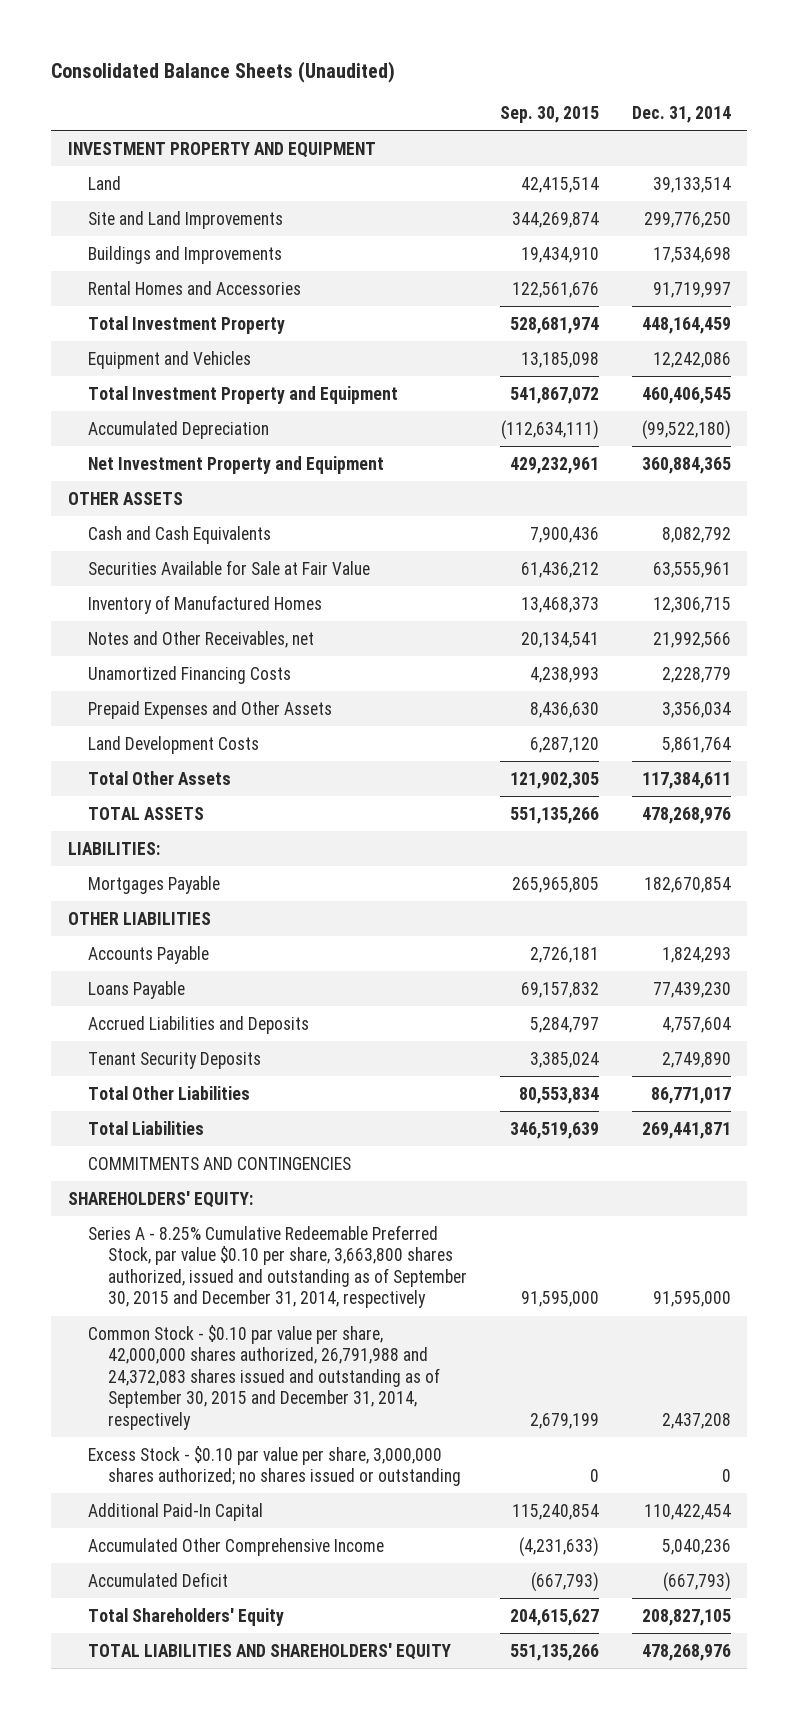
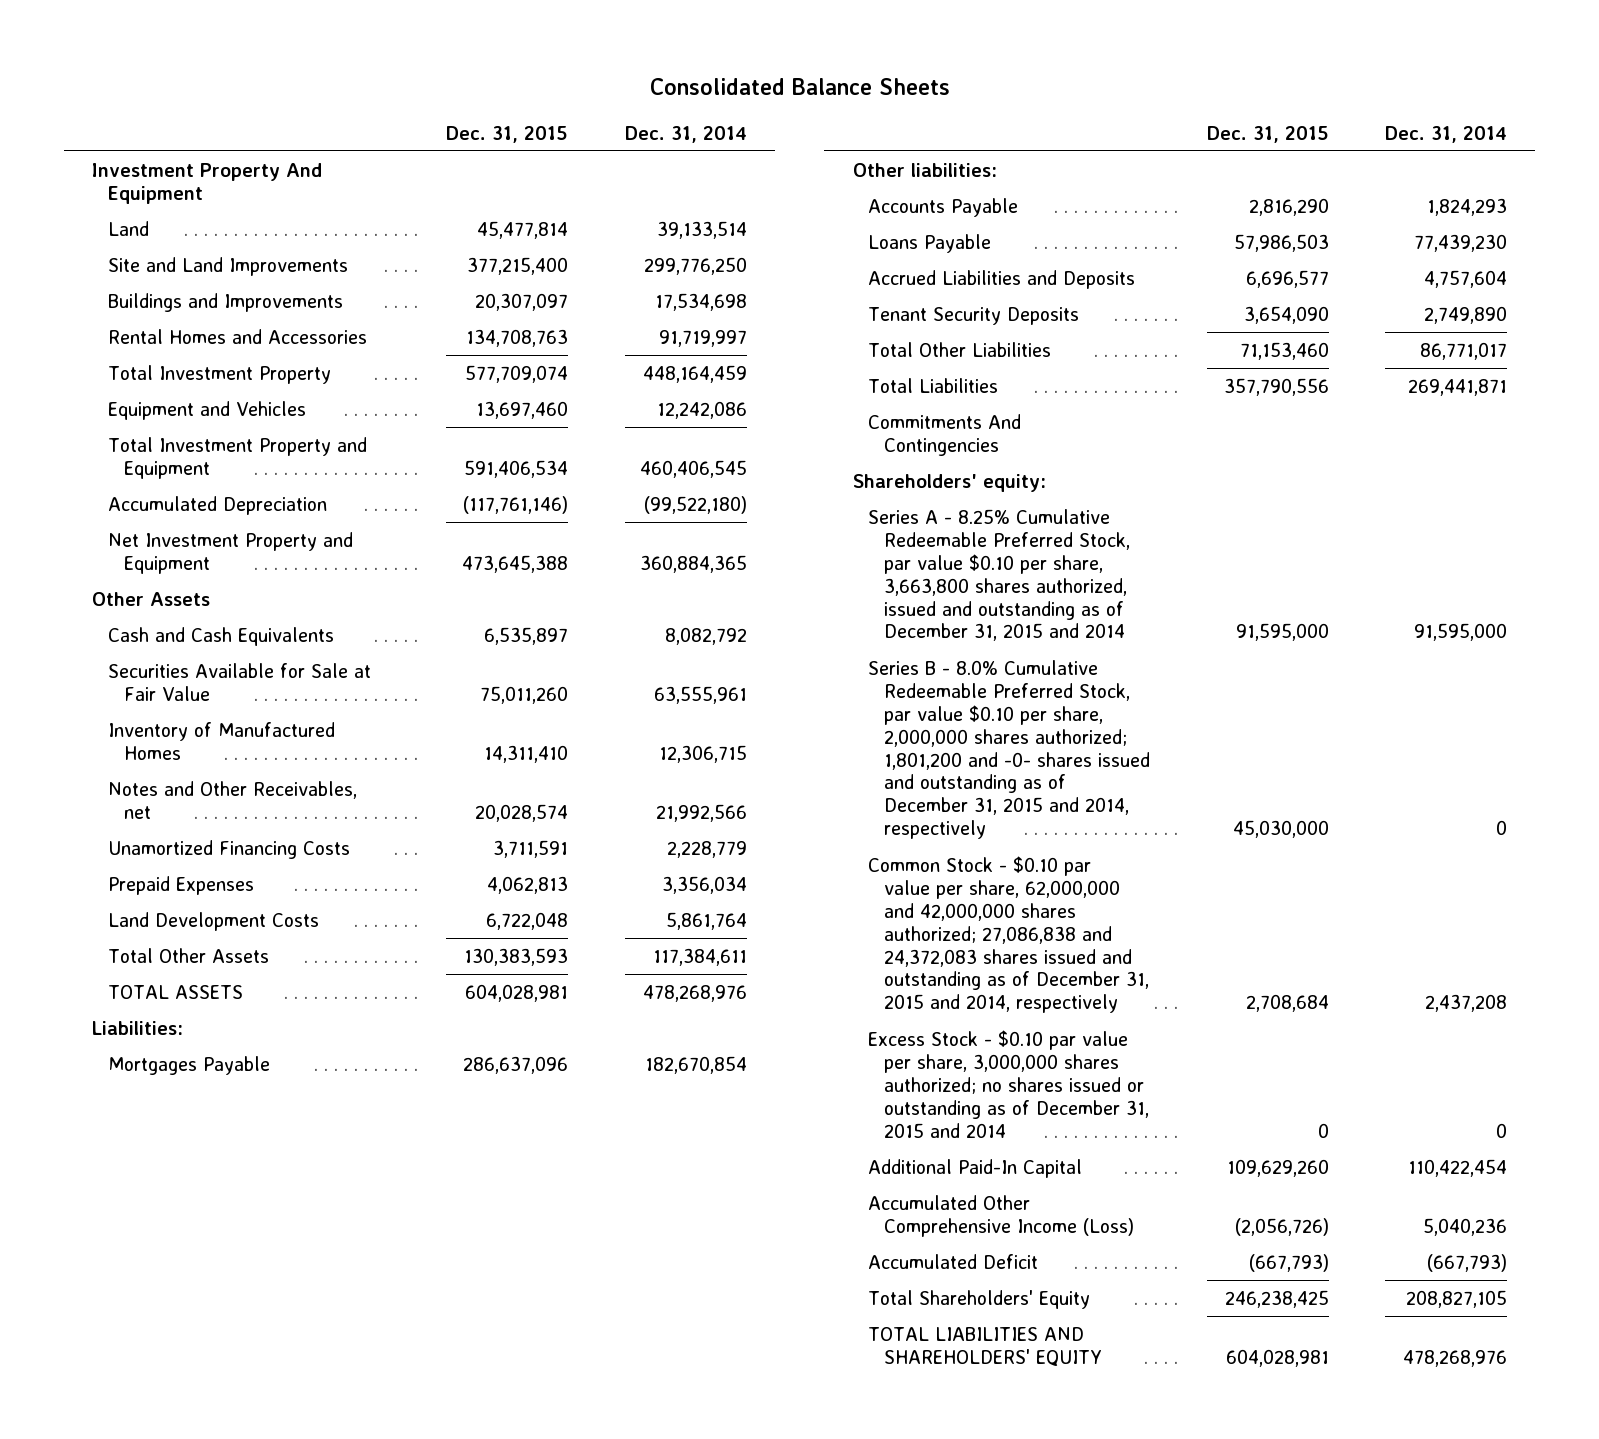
[51,61,396,84] Consolidated Balance Sheets (Unaudited) -> [649,77,950,95] Consolidated Balance Sheets
[500,105,600,123] Sep. 30, 2015 -> none
none -> [446,125,569,143] Dec. 31, 2015
[67,141,376,158] INVESTMENT PROPERTY AND EQUIPMENT -> [92,162,323,204] Investment Property And Equipment
[67,491,183,505] OTHER ASSETS -> [92,591,211,606] Other Assets
[87,700,332,719] Prepaid Expenses and Other Assets -> [108,875,255,895] Prepaid Expenses
[67,841,160,855] LIABILITIES: -> [92,1020,184,1035] Liabilities:
[67,911,211,925] OTHER LIABILITIES -> [852,162,997,177] Other liabilities:
[87,1156,351,1170] COMMITMENTS AND CONTINGENCIES -> [868,413,1022,456] Commitments And Contingencies
[67,1190,253,1208] SHAREHOLDERS' EQUITY: -> [852,473,1046,492] Shareholders' equity:
[87,1224,468,1309] Series A - 8.25% Cumulative Redeemable Preferred Stock, par value $0.10 per share, 3,663,800 shares authorized, issued and outstanding as of September 30, 2015 and December 31, 2014, respectively -> [868,508,1131,642] Series A - 8.25% Cumulative Redeemable Preferred Stock, par value $0.10 per share, 3,663,800 shares authorized, issued and outstanding as of December 31, 2015 and 2014
none -> [868,659,1151,840] Series B - 8.0% Cumulative Redeemable Preferred Stock, par value $0.10 per share, 2,000,000 shares authorized; 1,801,200 and -0- shares issued and outstanding as of December 31, 2015 and 2014, respectively
[87,1324,441,1431] Common Stock - $0.10 par value per share, 42,000,000 shares authorized, 26,791,988 and 24,372,083 shares issued and outstanding as of September 30, 2015 and December 31, 2014, respectively -> [868,855,1150,1014] Common Stock - $0.10 par value per share, 62,000,000 and 42,000,000 shares authorized; 27,086,838 and 24,372,083 shares issued and outstanding as of December 31, 2015 and 2014, respectively
[87,1445,462,1487] Excess Stock - $0.10 par value per share, 3,000,000 shares authorized; no shares issued or outstanding -> [868,1029,1150,1138] Excess Stock - $0.10 par value per share, 3,000,000 shares authorized; no shares issued or outstanding as of December 31, 2015 and 2014
[87,1537,384,1556] Accumulated Other Comprehensive Income -> [868,1194,1135,1237] Accumulated Other Comprehensive Income (Loss)

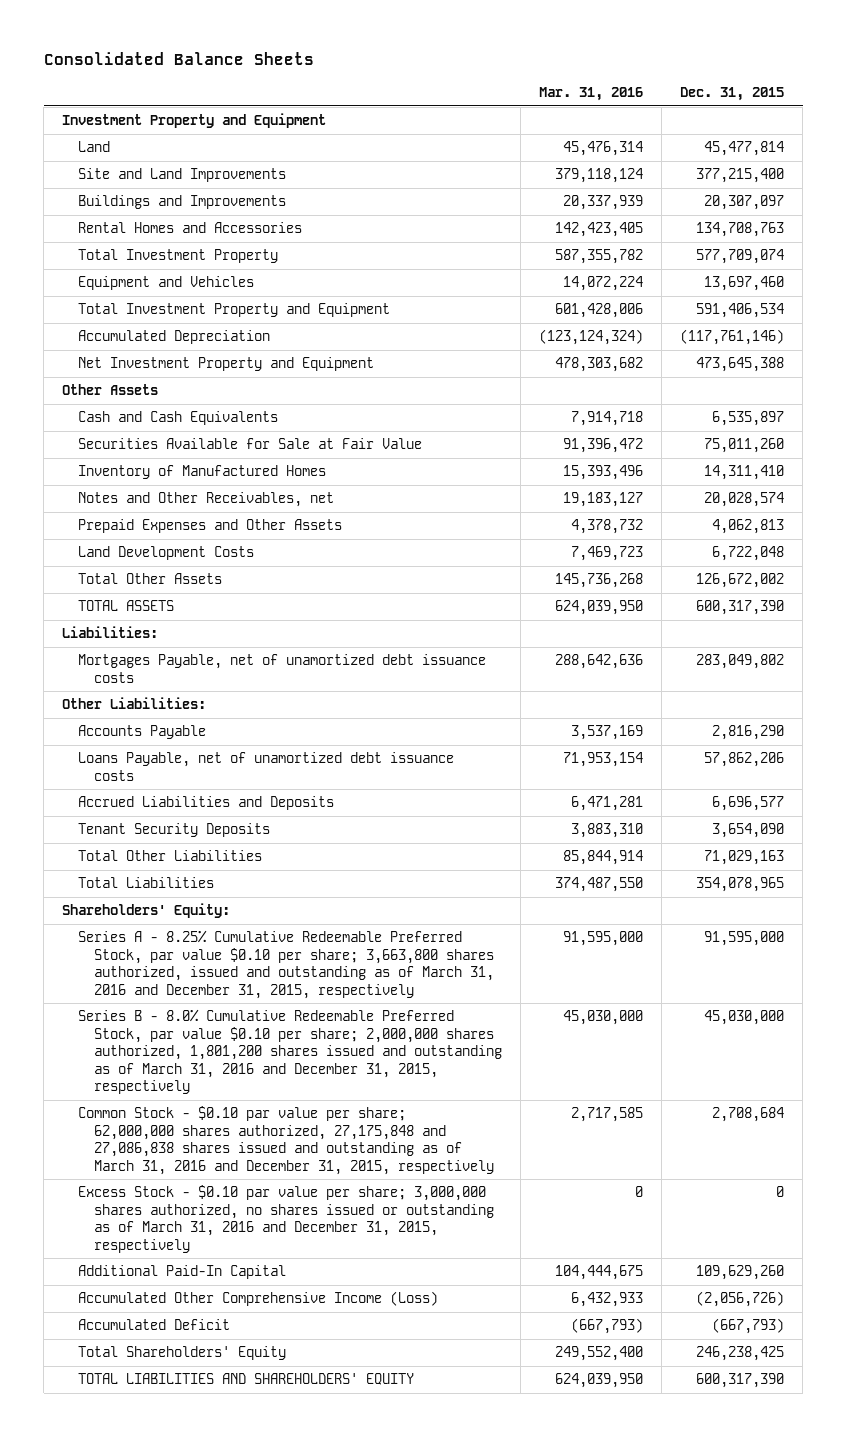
[624,125,747,143] Dec. 31, 2014 -> none
none -> [539,87,644,102] Mar. 31, 2016
[92,162,323,204] Investment Property And Equipment -> [62,113,327,129] Investment Property and Equipment
[108,839,351,859] Unamortized Financing Costs -> none
[108,875,255,895] Prepaid Expenses -> [78,519,343,534] Prepaid Expenses and Other Assets
[464,947,569,966] 130,383,593 -> [696,573,785,589] 126,672,002
[465,983,569,1002] 604,028,981 -> [696,600,785,616] 600,317,390
[108,1055,271,1075] Mortgages Payable -> [78,654,487,683] Mortgages Payable, net of unamortized debt issuance costs
[463,1055,569,1074] 286,637,096 -> [696,654,785,670] 283,049,802
[852,162,997,177] Other liabilities: -> [62,697,207,710] Other Liabilities:
[868,233,992,253] Loans Payable -> [78,752,455,781] Loans Payable, net of unamortized debt issuance costs
[1233,233,1329,252] 57,986,503 -> [704,752,785,768] 57,862,206
[868,413,1022,456] Commitments And Contingencies -> none
[1239,341,1329,360] 71,153,460 -> [704,850,785,866] 71,029,163
[1223,377,1329,396] 357,790,556 -> [696,877,785,893] 354,078,965
[852,473,1046,492] Shareholders' equity: -> [62,903,231,919] Shareholders' Equity:
[868,508,1131,642] Series A - 8.25% Cumulative Redeemable Preferred Stock, par value $0.10 per share, 3,663,800 shares authorized, issued and outstanding as of December 31, 2015 and 2014 -> [78,930,495,999] Series A - 8.25% Cumulative Redeemable Preferred Stock, par value $0.10 per share; 3,663,800 shares authorized, issued and outstanding as of March 31, 2016 and December 31, 2015, respectively
[868,659,1151,840] Series B - 8.0% Cumulative Redeemable Preferred Stock, par value $0.10 per share, 2,000,000 shares authorized; 1,801,200 and -0- shares issued and outstanding as of December 31, 2015 and 2014, respectively -> [78,1009,503,1095] Series B - 8.0% Cumulative Redeemable Preferred Stock, par value $0.10 per share; 2,000,000 shares authorized, 1,801,200 shares issued and outstanding as of March 31, 2016 and December 31, 2015, respectively
[868,855,1150,1014] Common Stock - $0.10 par value per share, 62,000,000 and 42,000,000 shares authorized; 27,086,838 and 24,372,083 shares issued and outstanding as of December 31, 2015 and 2014, respectively -> [78,1106,495,1175] Common Stock - $0.10 par value per share; 62,000,000 shares authorized, 27,175,848 and 27,086,838 shares issued and outstanding as of March 31, 2016 and December 31, 2015, respectively
[868,1029,1150,1138] Excess Stock - $0.10 par value per share, 3,000,000 shares authorized; no shares issued or outstanding as of December 31, 2015 and 2014 -> [78,1185,495,1253] Excess Stock - $0.10 par value per share; 3,000,000 shares authorized, no shares issued or outstanding as of March 31, 2016 and December 31, 2015, respectively
[1225,1348,1329,1367] 604,028,981 -> [696,1373,785,1389] 600,317,390

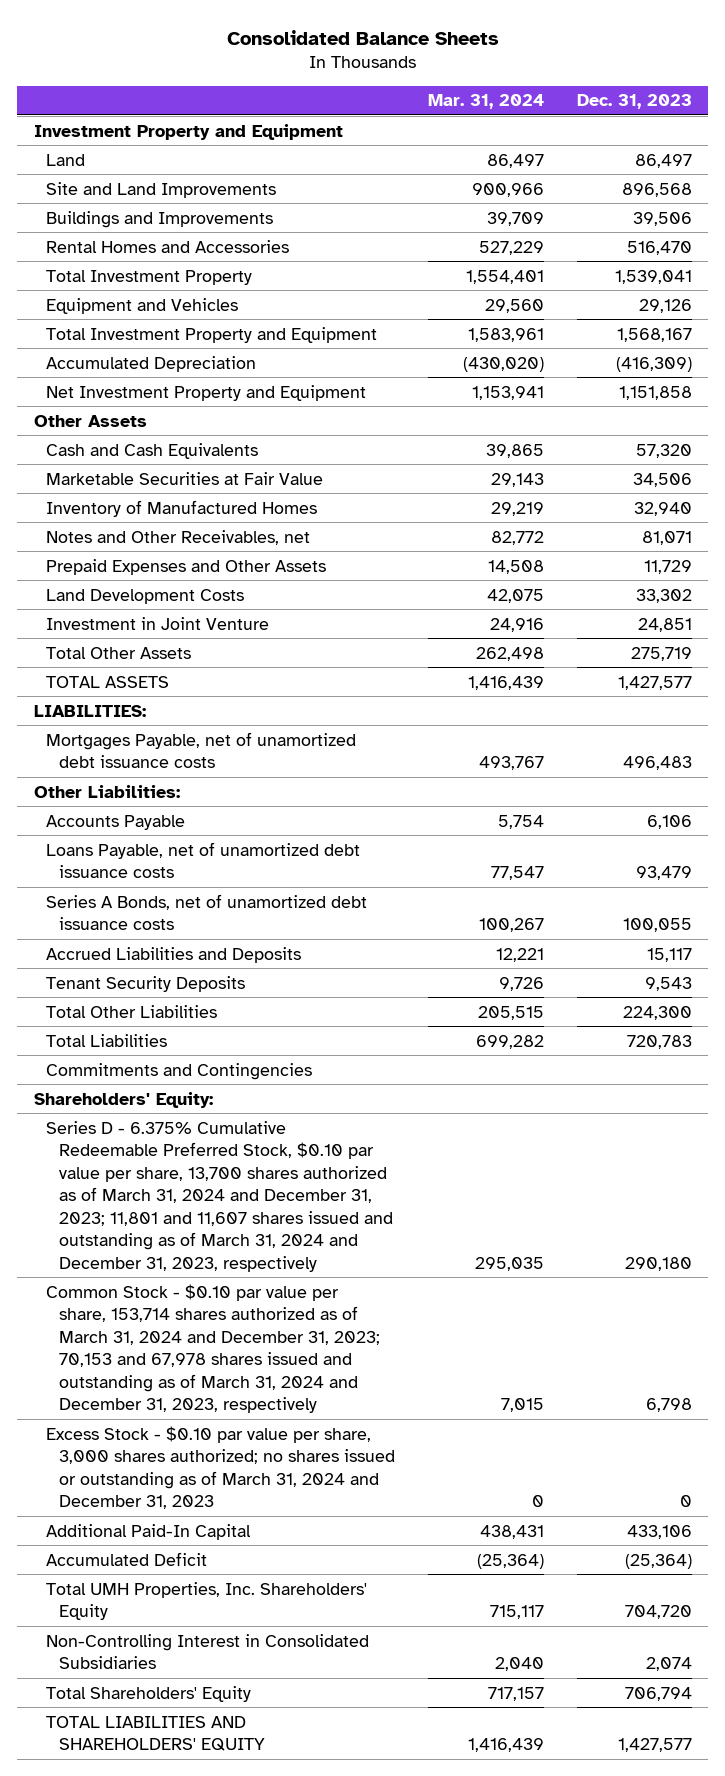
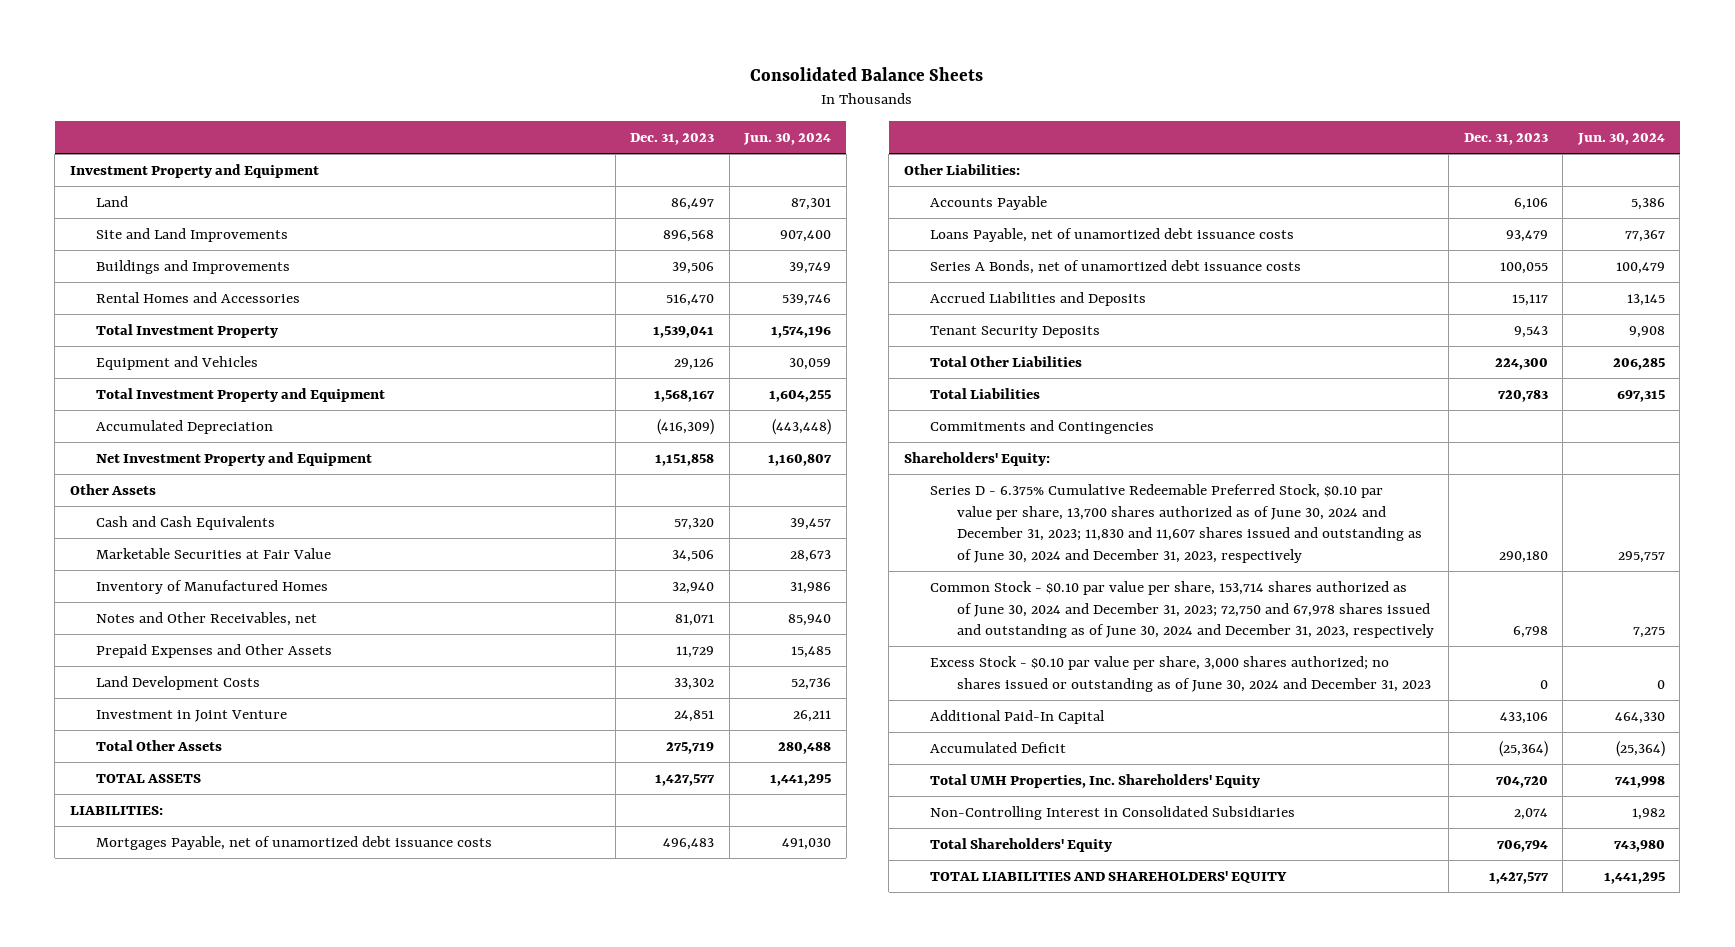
[428,94,545,110] Mar. 31, 2024 -> none
none -> [743,133,832,146] Jun. 30, 2024
[46,1120,394,1272] Series D - 6.375% Cumulative Redeemable Preferred Stock, $0.10 par value per share, 13,700 shares authorized as of March 31, 2024 and December 31, 2023; 11,801 and 11,607 shares issued and outstanding as of March 31, 2024 and December 31, 2023, respectively -> [930,484,1422,563] Series D - 6.375% Cumulative Redeemable Preferred Stock, $0.10 par value per share, 13,700 shares authorized as of June 30, 2024 and December 31, 2023; 11,830 and 11,607 shares issued and outstanding as of June 30, 2024 and December 31, 2023, respectively
[46,1283,381,1414] Common Stock - $0.10 par value per share, 153,714 shares authorized as of March 31, 2024 and December 31, 2023; 70,153 and 67,978 shares issued and outstanding as of March 31, 2024 and December 31, 2023, respectively -> [930,581,1434,639] Common Stock - $0.10 par value per share, 153,714 shares authorized as of June 30, 2024 and December 31, 2023; 72,750 and 67,978 shares issued and outstanding as of June 30, 2024 and December 31, 2023, respectively
[46,1425,396,1510] Excess Stock - $0.10 par value per share, 3,000 shares authorized; no shares issued or outstanding as of March 31, 2024 and December 31, 2023 -> [930,656,1431,692] Excess Stock - $0.10 par value per share, 3,000 shares authorized; no shares issued or outstanding as of June 30, 2024 and December 31, 2023

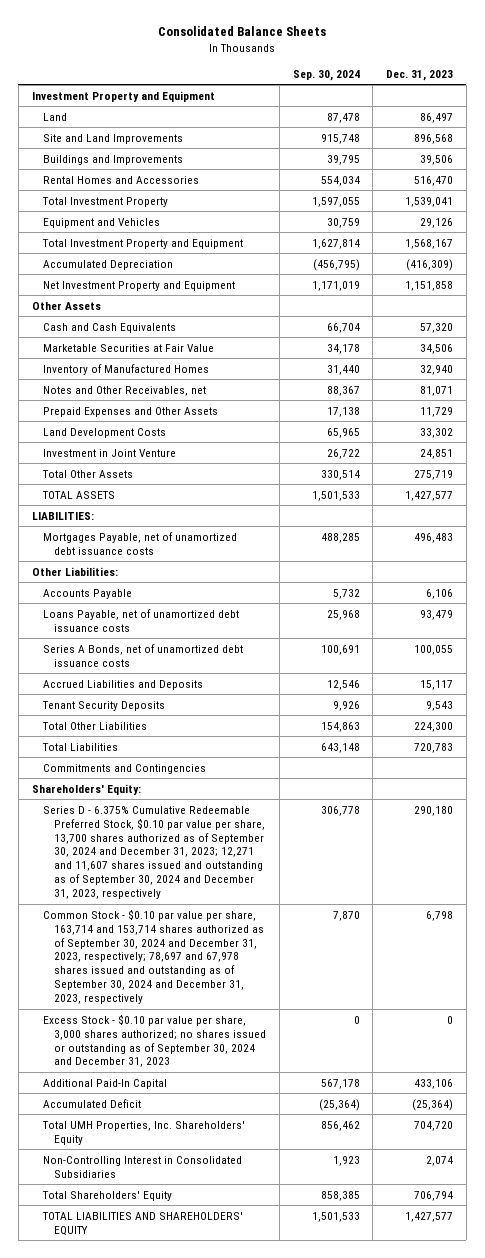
[743,133,832,146] Jun. 30, 2024 -> none
none -> [292,69,360,81] Sep. 30, 2024
[930,484,1422,563] Series D - 6.375% Cumulative Redeemable Preferred Stock, $0.10 par value per share, 13,700 shares authorized as of June 30, 2024 and December 31, 2023; 11,830 and 11,607 shares issued and outstanding as of June 30, 2024 and December 31, 2023, respectively -> [42,805,265,900] Series D - 6.375% Cumulative Redeemable Preferred Stock, $0.10 par value per share, 13,700 shares authorized as of September 30, 2024 and December 31, 2023; 12,271 and 11,607 shares issued and outstanding as of September 30, 2024 and December 31, 2023, respectively
[930,581,1434,639] Common Stock - $0.10 par value per share, 153,714 shares authorized as of June 30, 2024 and December 31, 2023; 72,750 and 67,978 shares issued and outstanding as of June 30, 2024 and December 31, 2023, respectively -> [42,908,264,1005] Common Stock - $0.10 par value per share, 163,714 and 153,714 shares authorized as of September 30, 2024 and December 31, 2023, respectively; 78,697 and 67,978 shares issued and outstanding as of September 30, 2024 and December 31, 2023, respectively
[930,656,1431,692] Excess Stock - $0.10 par value per share, 3,000 shares authorized; no shares issued or outstanding as of June 30, 2024 and December 31, 2023 -> [42,1013,266,1068] Excess Stock - $0.10 par value per share, 3,000 shares authorized; no shares issued or outstanding as of September 30, 2024 and December 31, 2023

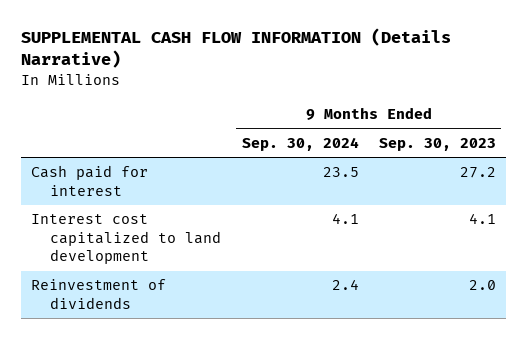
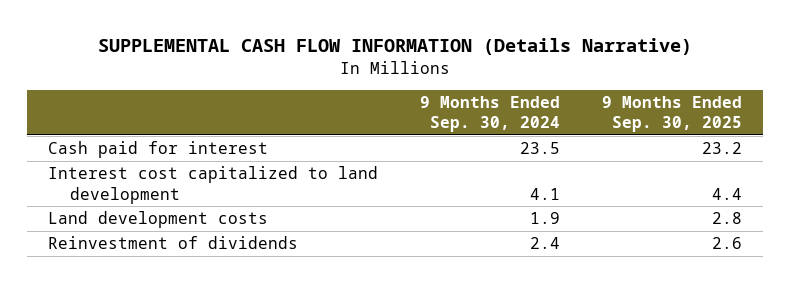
[378,137,496,151] Sep. 30, 2023 -> none
none -> [602,95,743,133] 9 Months Ended Sep. 30, 2025
none -> [48,211,269,229] Land development costs

